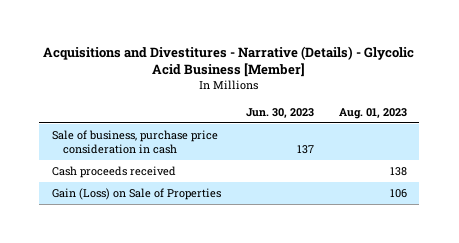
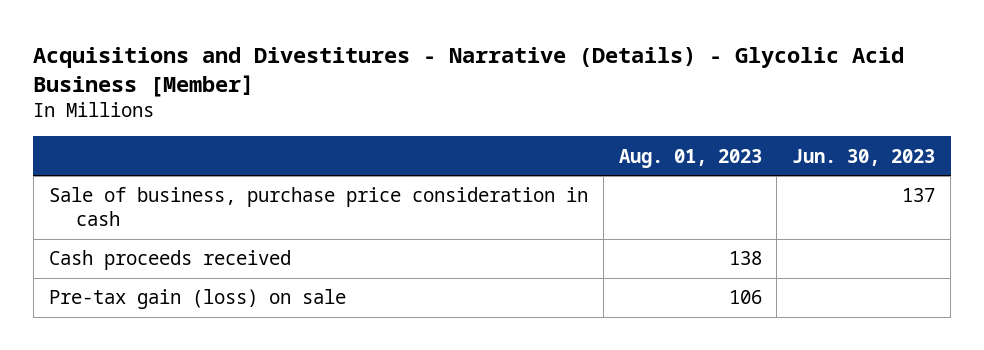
[51,188,221,201] Gain (Loss) on Sale of Properties -> [48,289,346,310] Pre-tax gain (loss) on sale

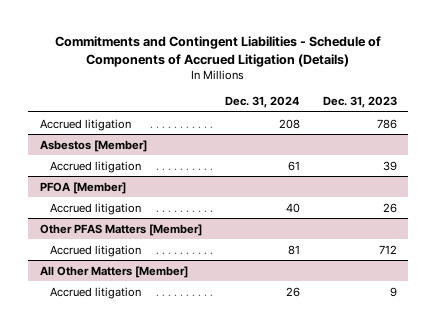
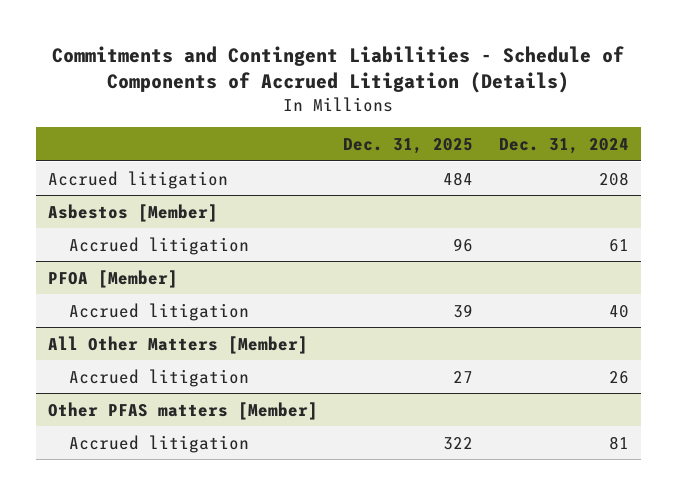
[322,96,397,109] Dec. 31, 2023 -> none
none -> [343,138,474,155] Dec. 31, 2025
[39,223,202,236] Other PFAS Matters [Member] -> none
[50,244,142,257] Accrued litigation -> none
none -> [48,401,319,420] Other PFAS matters [Member]
none -> [69,434,250,453] Accrued litigation

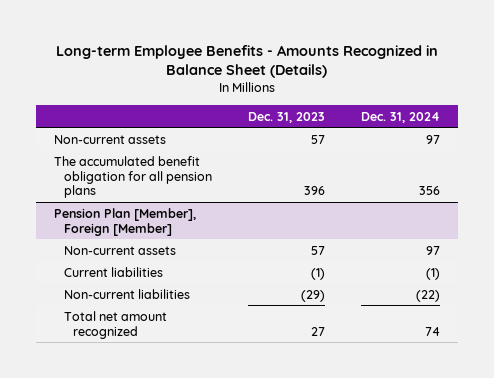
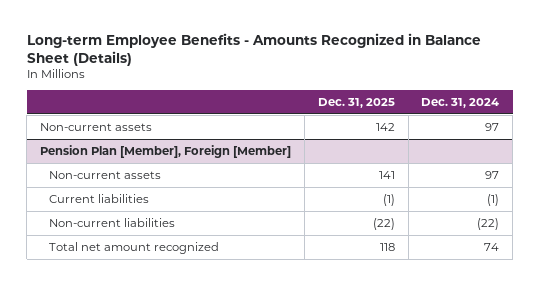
[247,111,325,123] Dec. 31, 2023 -> none
none -> [317,97,395,108] Dec. 31, 2025
[54,155,212,199] The accumulated benefit obligation for all pension plans -> none

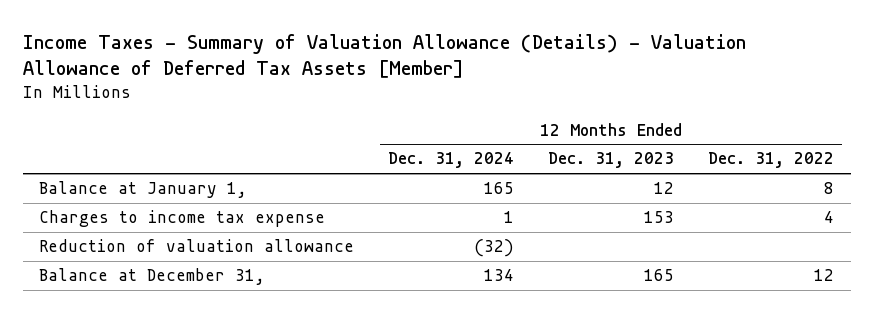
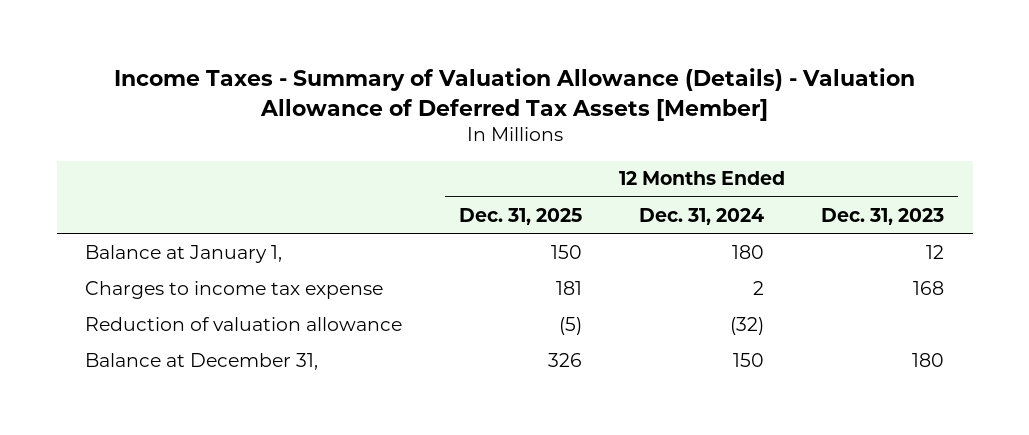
[707,152,834,169] Dec. 31, 2022 -> none
none -> [459,207,583,225] Dec. 31, 2025
[484,182,515,195] 165 -> [732,244,765,259] 180
[504,211,515,224] 1 -> [753,280,765,295] 2
[644,211,675,224] 153 -> [913,280,945,295] 168
[484,269,515,282] 134 -> [733,352,765,367] 150
[644,269,675,282] 165 -> [912,352,945,367] 180

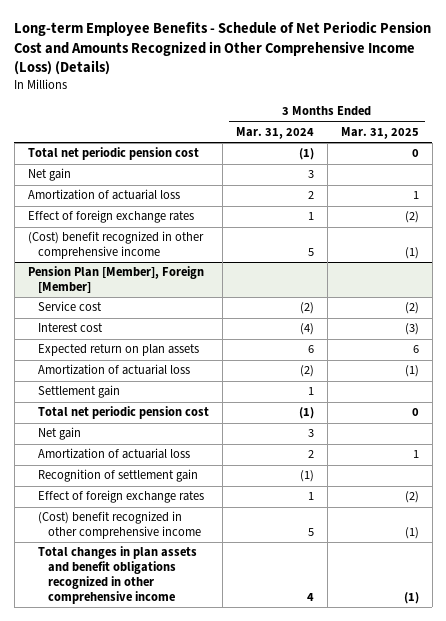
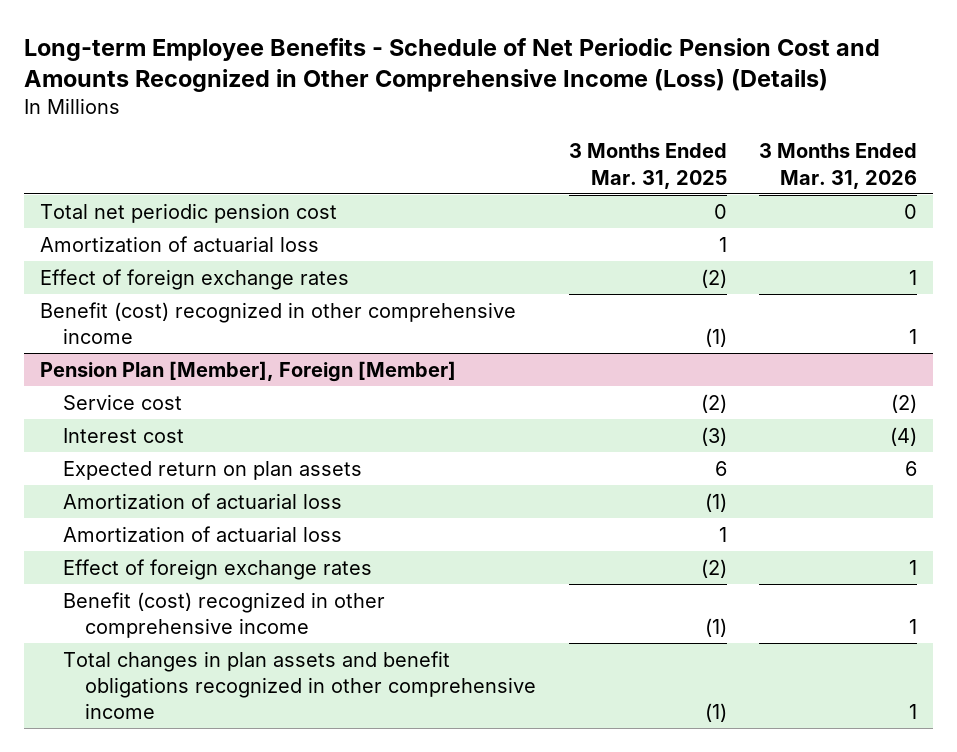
[235,127,314,140] Mar. 31, 2024 -> none
none -> [758,143,917,189] 3 Months Ended Mar. 31, 2026
[27,168,71,182] Net gain -> none
[27,231,204,260] (Cost) benefit recognized in other comprehensive income -> [40,301,517,345] Benefit (cost) recognized in other comprehensive income
[37,385,120,399] Settlement gain -> none
[37,406,209,420] Total net periodic pension cost -> none
[37,427,81,441] Net gain -> none
[37,469,198,483] Recognition of settlement gain -> none
[37,511,202,540] (Cost) benefit recognized in other comprehensive income -> [62,591,385,639] Benefit (cost) recognized in other comprehensive income

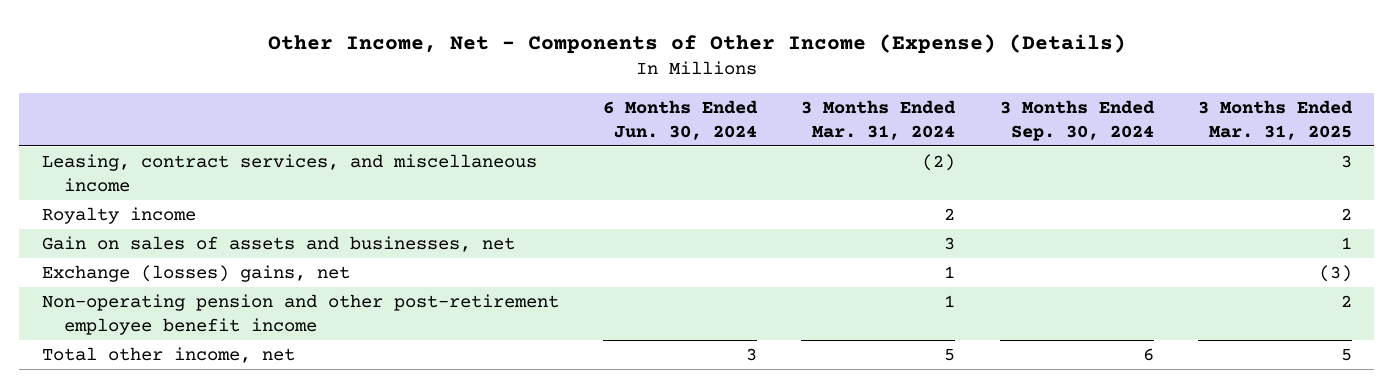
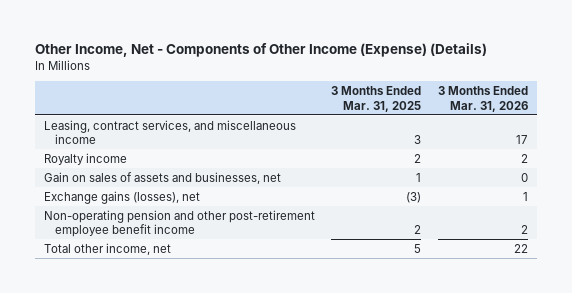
[603,100,759,140] 6 Months Ended Jun. 30, 2024 -> none
[801,100,957,140] 3 Months Ended Mar. 31, 2024 -> none
[999,100,1155,141] 3 Months Ended Sep. 30, 2024 -> none
none -> [438,85,529,112] 3 Months Ended Mar. 31, 2026
[41,264,350,282] Exchange (losses) gains, net -> [43,190,200,204] Exchange gains (losses), net

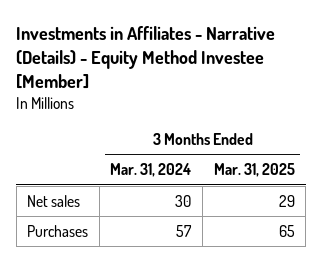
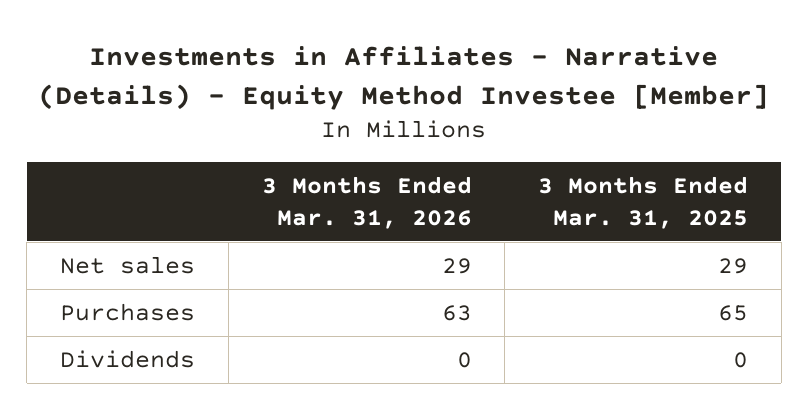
[110,163,192,178] Mar. 31, 2024 -> none
none -> [261,175,472,229] 3 Months Ended Mar. 31, 2026
none -> [59,349,195,368] Dividends

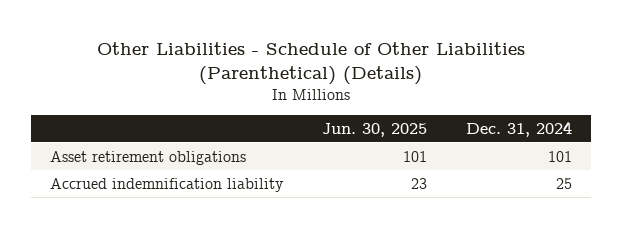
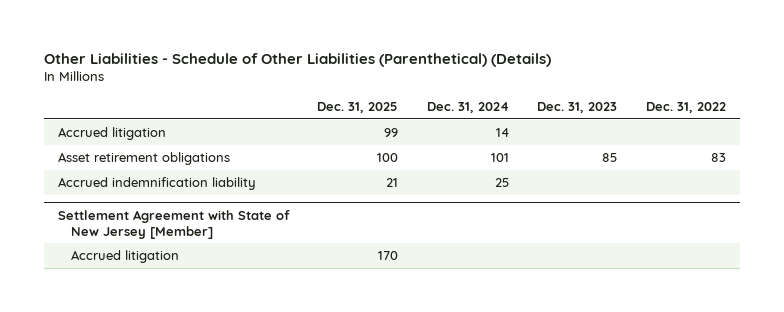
[322,122,428,137] Jun. 30, 2025 -> none
none -> [317,101,399,113] Dec. 31, 2025
none -> [537,101,618,113] Dec. 31, 2023
none -> [645,101,726,113] Dec. 31, 2022
none -> [57,126,166,140] Accrued litigation
none -> [57,209,290,239] Settlement Agreement with State of New Jersey [Member]
none -> [71,249,180,263] Accrued litigation

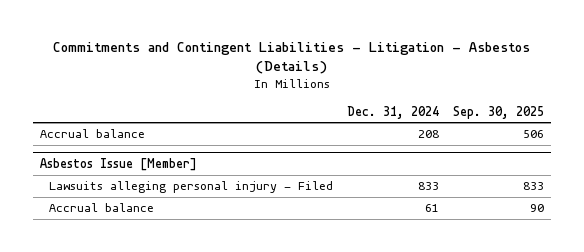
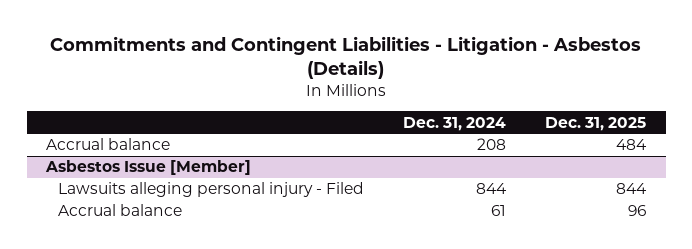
[452,105,544,119] Sep. 30, 2025 -> none
none -> [544,116,646,131] Dec. 31, 2025
[417,182,439,191] 833 -> [475,183,507,195] 844

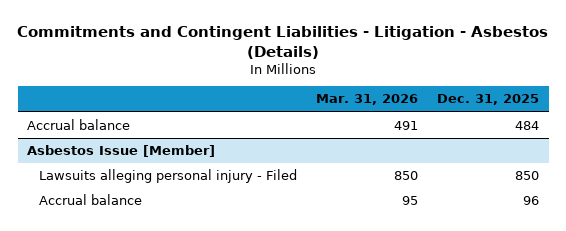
[402,116,506,131] Dec. 31, 2024 -> none
none -> [316,94,419,106] Mar. 31, 2026
[615,183,647,195] 844 -> [515,171,540,181] 850

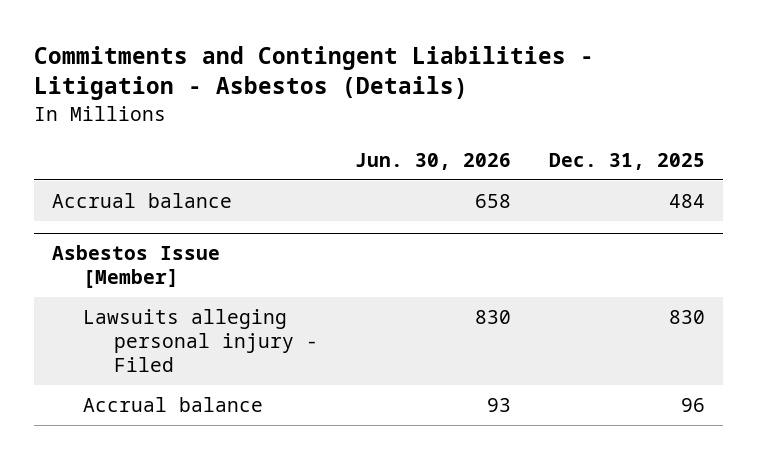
[316,94,419,106] Mar. 31, 2026 -> none
none -> [355,152,512,170] Jun. 30, 2026
[515,171,540,181] 850 -> [668,309,705,324] 830

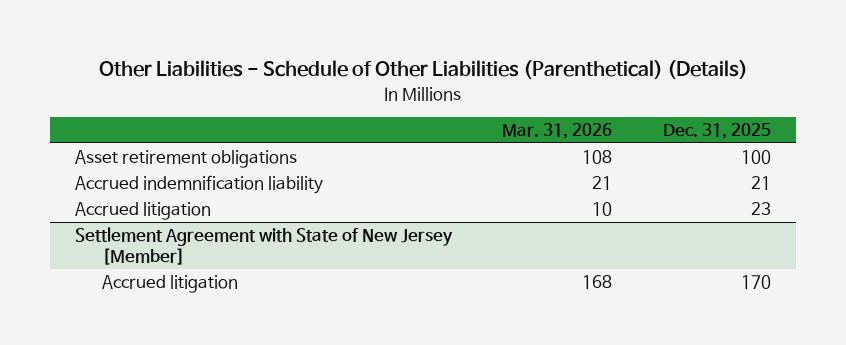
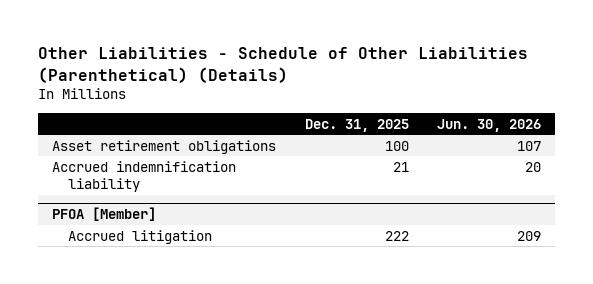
[502,123,613,140] Mar. 31, 2026 -> none
none -> [437,118,542,132] Jun. 30, 2026
[74,227,453,265] Settlement Agreement with State of New Jersey [Member] -> none
[102,275,239,294] Accrued litigation -> none
none -> [52,207,157,222] PFOA [Member]
[751,202,772,216] 23 -> [384,230,409,241] 222

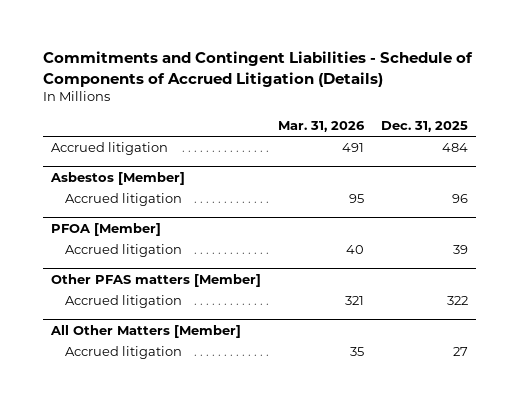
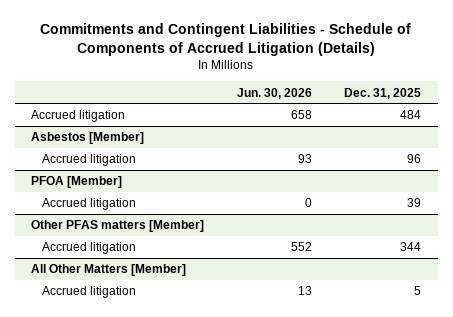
[277,120,365,132] Mar. 31, 2026 -> none
none -> [236,87,312,99] Jun. 30, 2026
[446,296,468,306] 322 -> [400,242,422,252] 344
[452,347,468,357] 27 -> [414,286,422,296] 5

